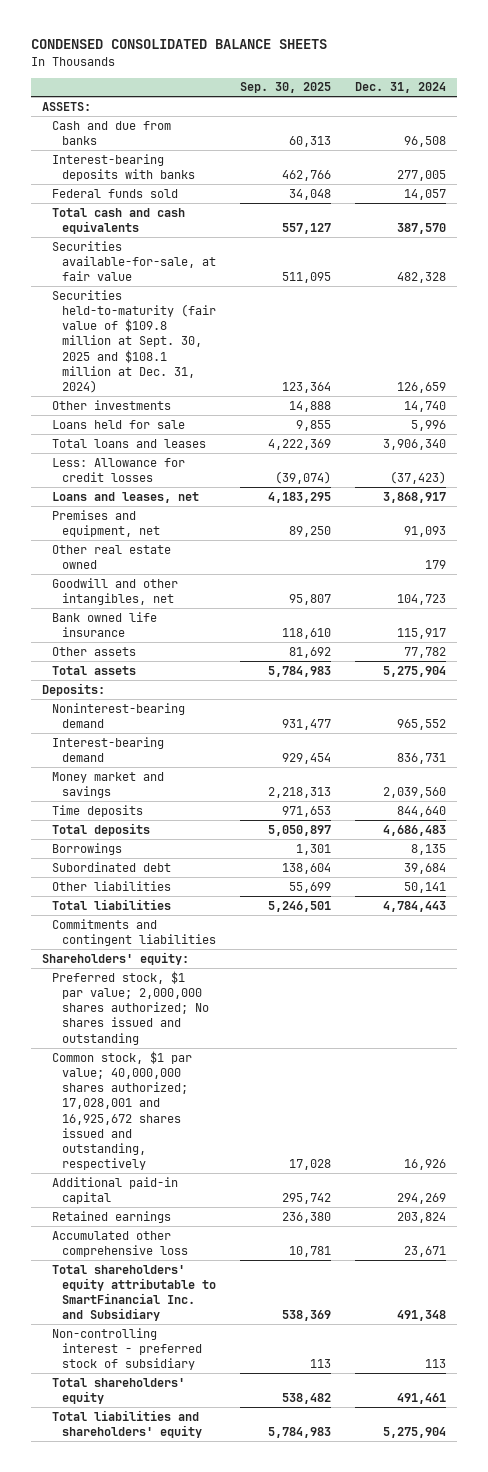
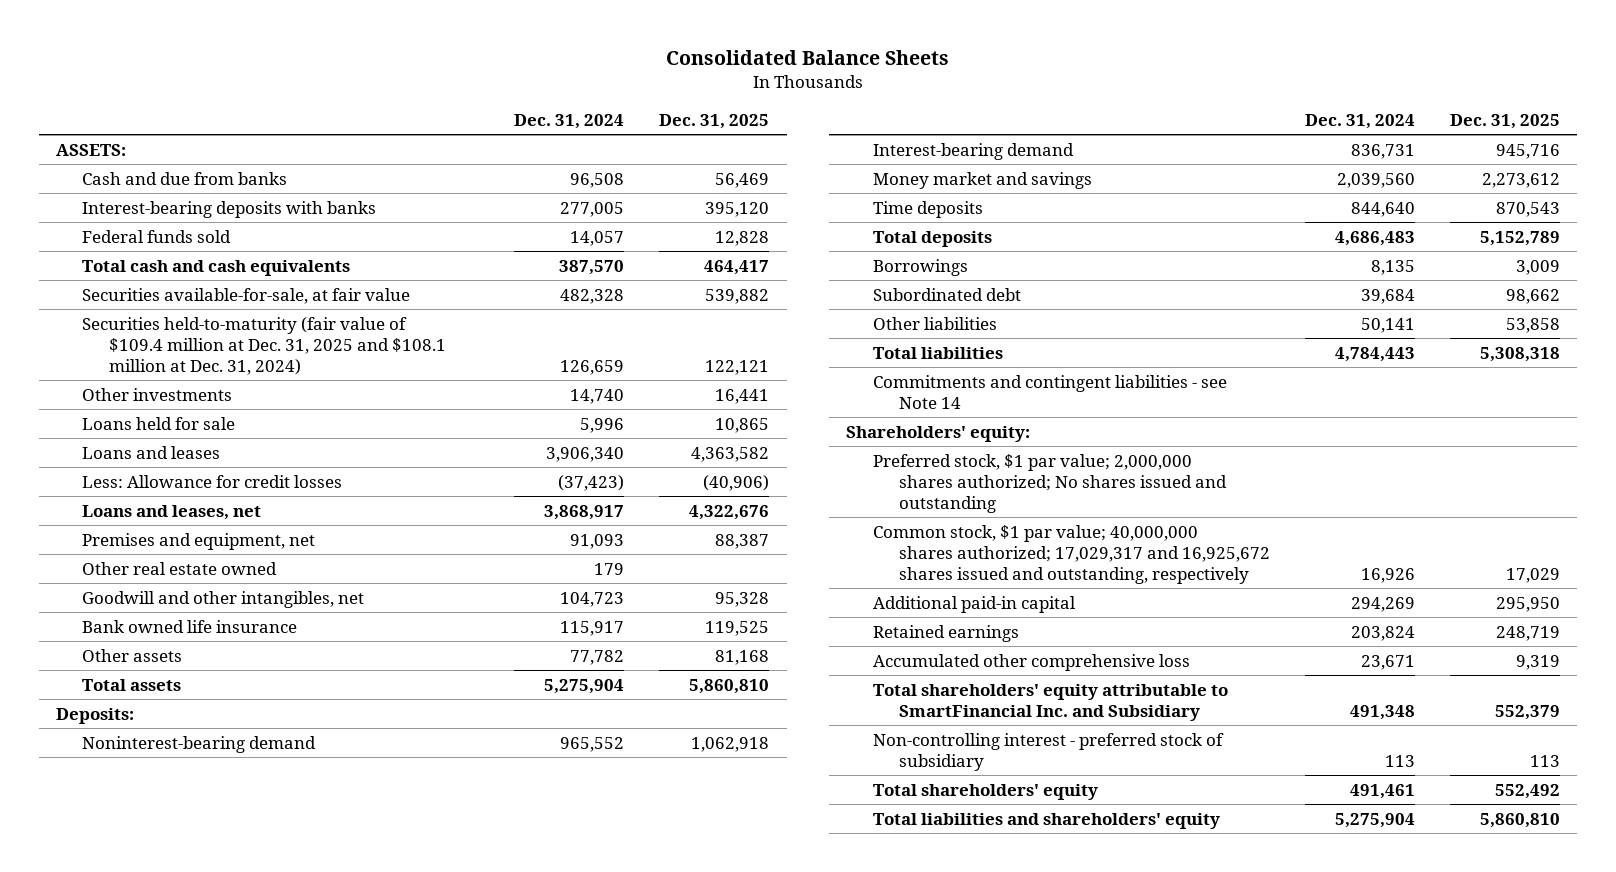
[30,39,327,50] CONDENSED CONSOLIDATED BALANCE SHEETS -> [665,49,949,65] Consolidated Balance Sheets
[239,82,331,94] Sep. 30, 2025 -> none
none -> [659,113,770,129] Dec. 31, 2025
[52,289,217,394] Securities held-to-maturity (fair value of $109.8 million at Sept. 30, 2025 and $108.1 million at Dec. 31, 2024) -> [82,316,446,375] Securities held-to-maturity (fair value of $109.4 million at Dec. 31, 2025 and $108.1 million at Dec. 31, 2024)
[52,438,207,448] Total loans and leases -> [82,445,221,459] Loans and leases
[52,918,217,946] Commitments and contingent liabilities -> [872,374,1227,409] Commitments and contingent liabilities - see Note 14
[52,1050,193,1171] Common stock, $1 par value; 40,000,000 shares authorized; 17,028,001 and 16,925,672 shares issued and outstanding, respectively -> [872,524,1271,584] Common stock, $1 par value; 40,000,000 shares authorized; 17,029,317 and 16,925,672 shares issued and outstanding, respectively

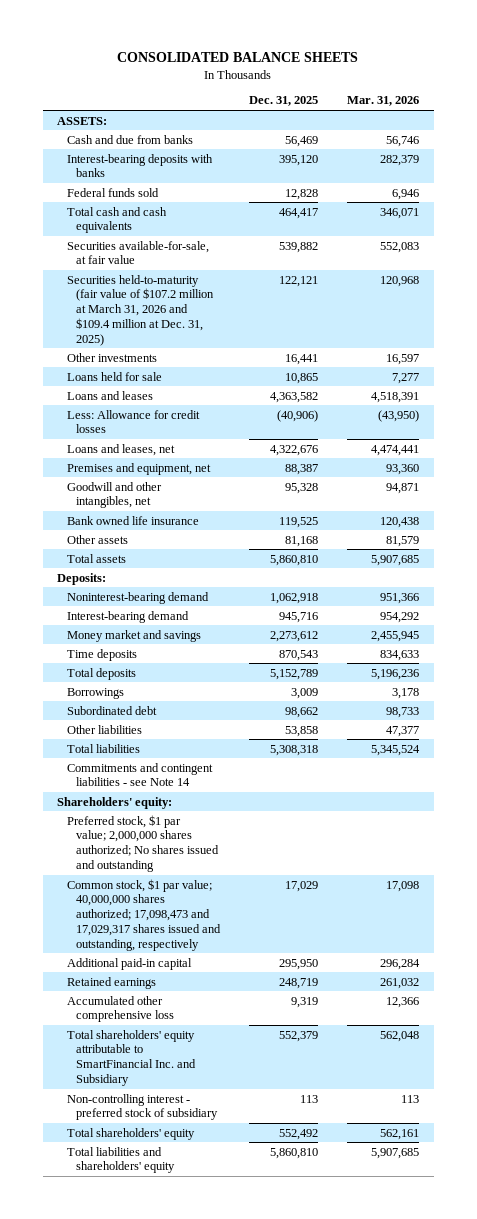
[665,49,949,65] Consolidated Balance Sheets -> [117,51,359,62] CONSOLIDATED BALANCE SHEETS
[514,113,625,129] Dec. 31, 2024 -> none
none -> [347,96,420,107] Mar. 31, 2026
[82,316,446,375] Securities held-to-maturity (fair value of $109.4 million at Dec. 31, 2025 and $108.1 million at Dec. 31, 2024) -> [66,274,215,346] Securities held-to-maturity (fair value of $107.2 million at March 31, 2026 and $109.4 million at Dec. 31, 2025)
[82,561,278,575] Other real estate owned -> none
[872,524,1271,584] Common stock, $1 par value; 40,000,000 shares authorized; 17,029,317 and 16,925,672 shares issued and outstanding, respectively -> [66,878,222,951] Common stock, $1 par value; 40,000,000 shares authorized; 17,098,473 and 17,029,317 shares issued and outstanding, respectively

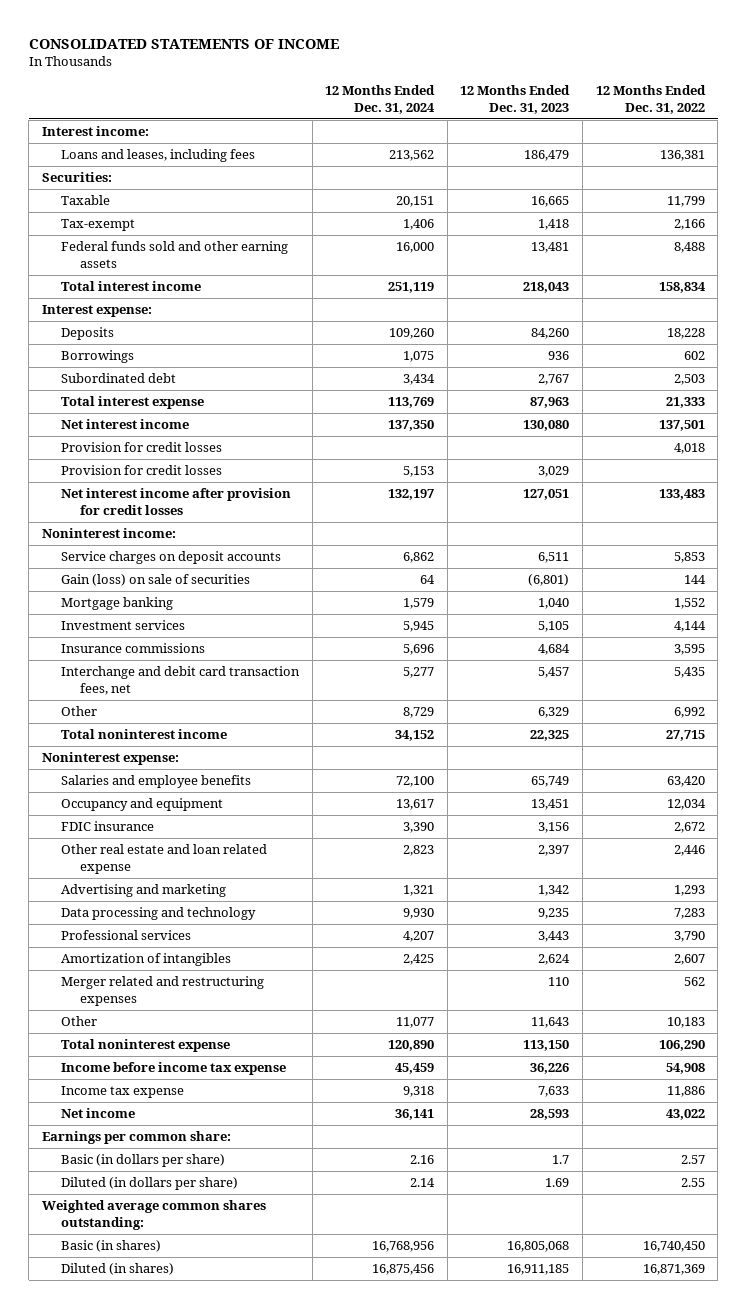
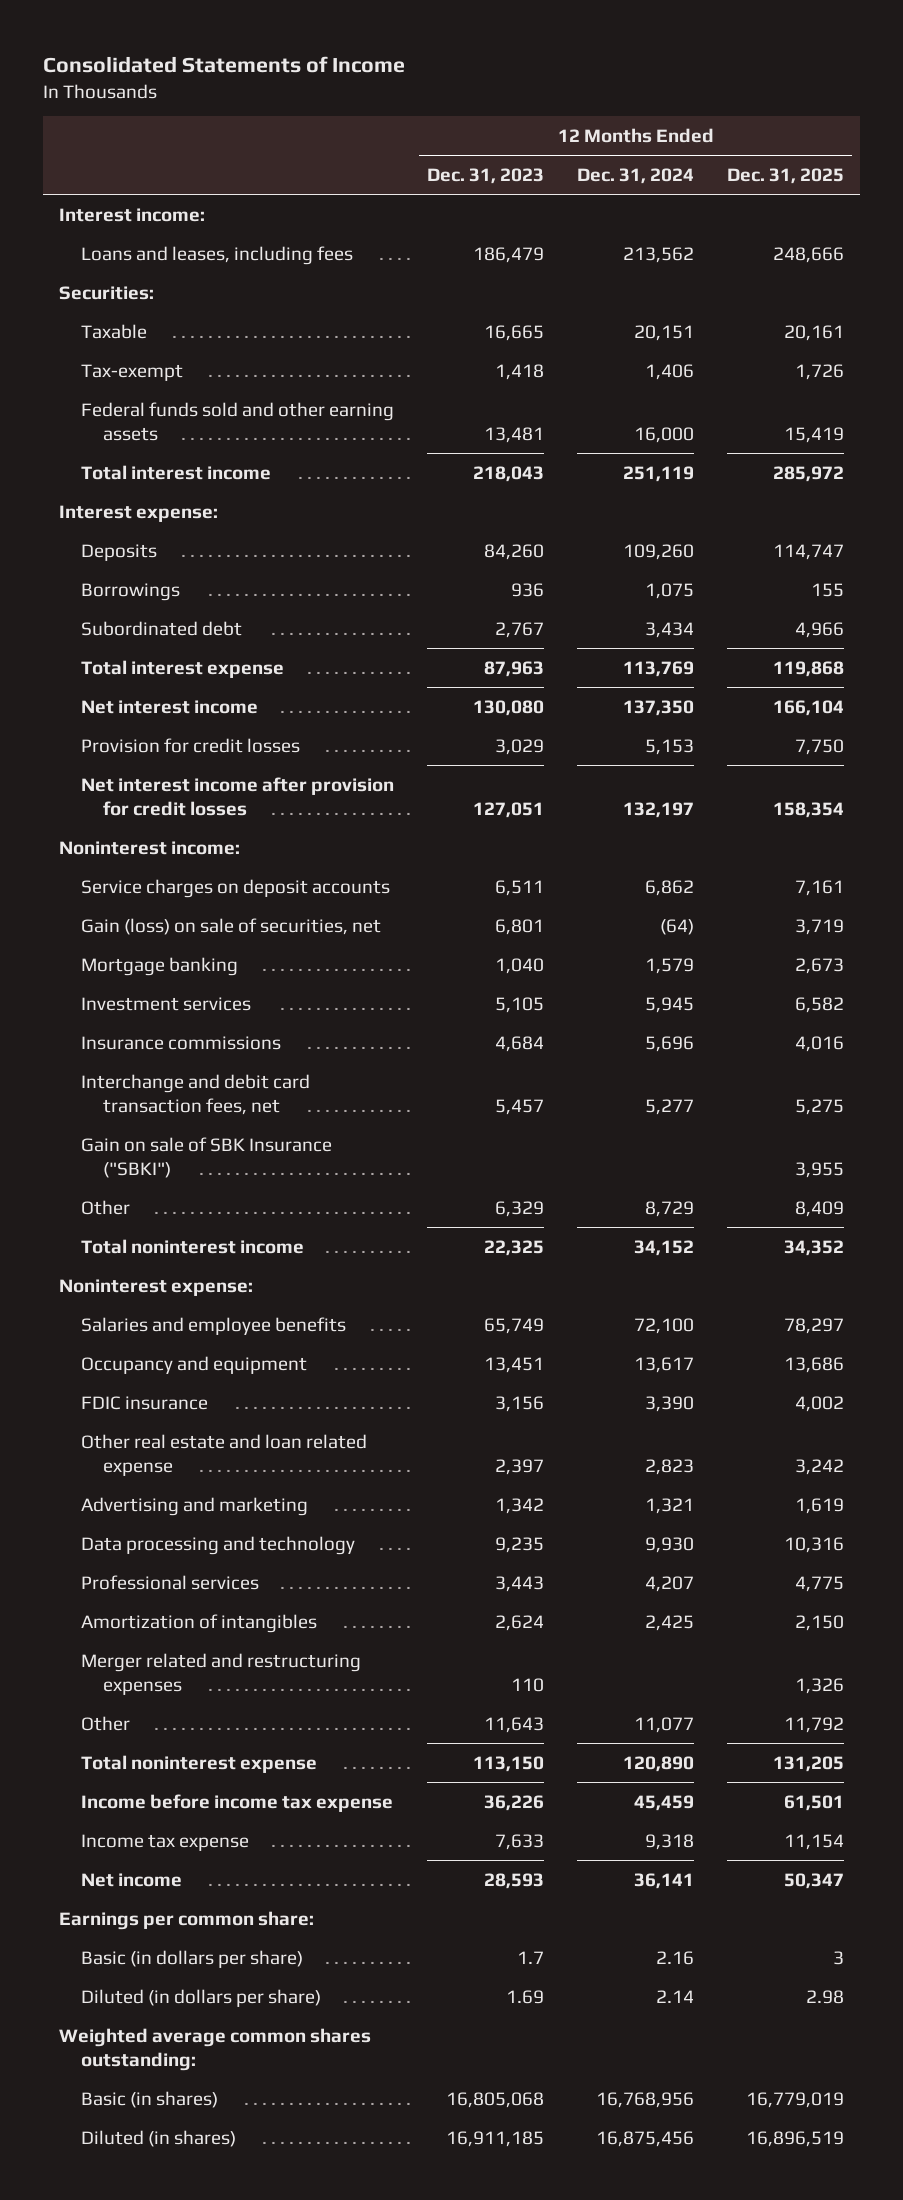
[28,38,339,49] CONSOLIDATED STATEMENTS OF INCOME -> [42,56,405,74] Consolidated Statements of Income
[595,85,706,114] 12 Months Ended Dec. 31, 2022 -> none
none -> [726,167,844,184] Dec. 31, 2025
[61,442,223,453] Provision for credit losses -> none
[61,574,251,587] Gain (loss) on sale of securities -> [81,917,382,935] Gain (loss) on sale of securities, net
[420,575,436,585] 64 -> [660,918,695,935] (64)
[528,574,570,587] (6,801) -> [495,918,545,935] 6,801
none -> [81,1136,333,1179] Gain on sale of SBK Insurance ("SBKI")

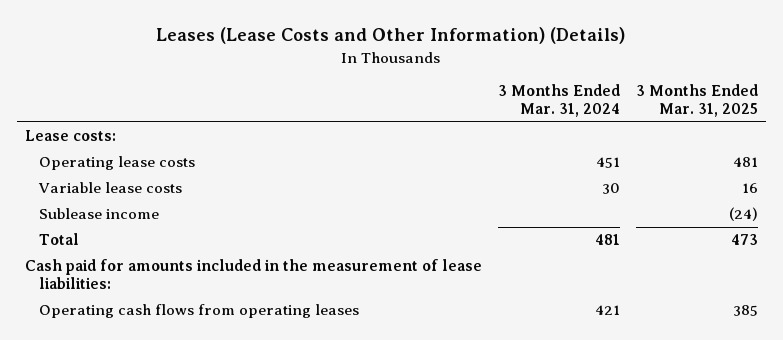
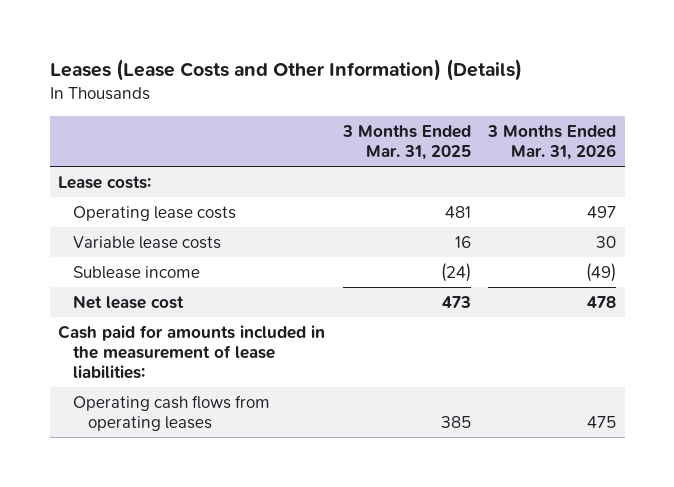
[497,84,620,118] 3 Months Ended Mar. 31, 2024 -> none
none -> [487,124,617,160] 3 Months Ended Mar. 31, 2026
[38,233,79,246] Total -> [73,294,185,309] Net lease cost

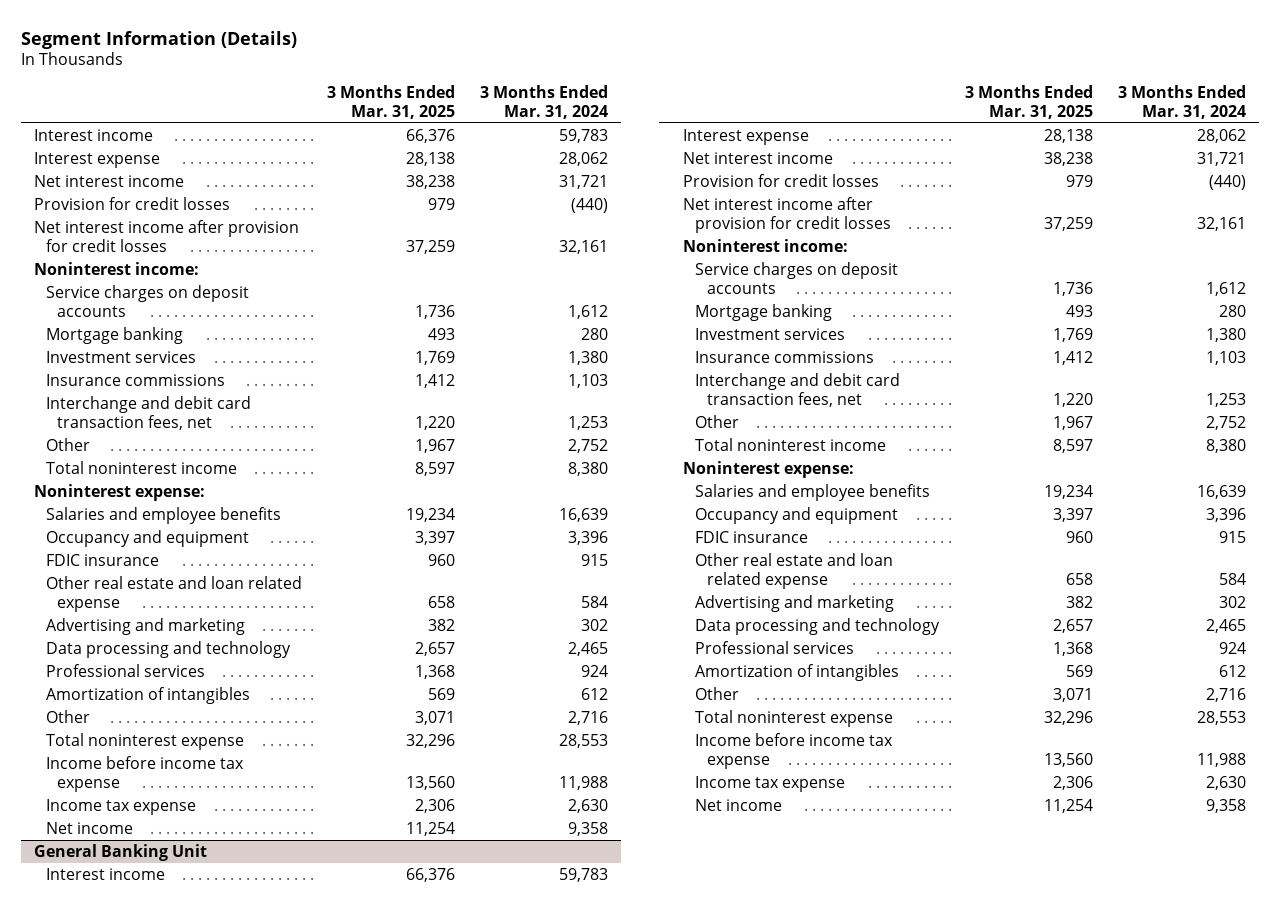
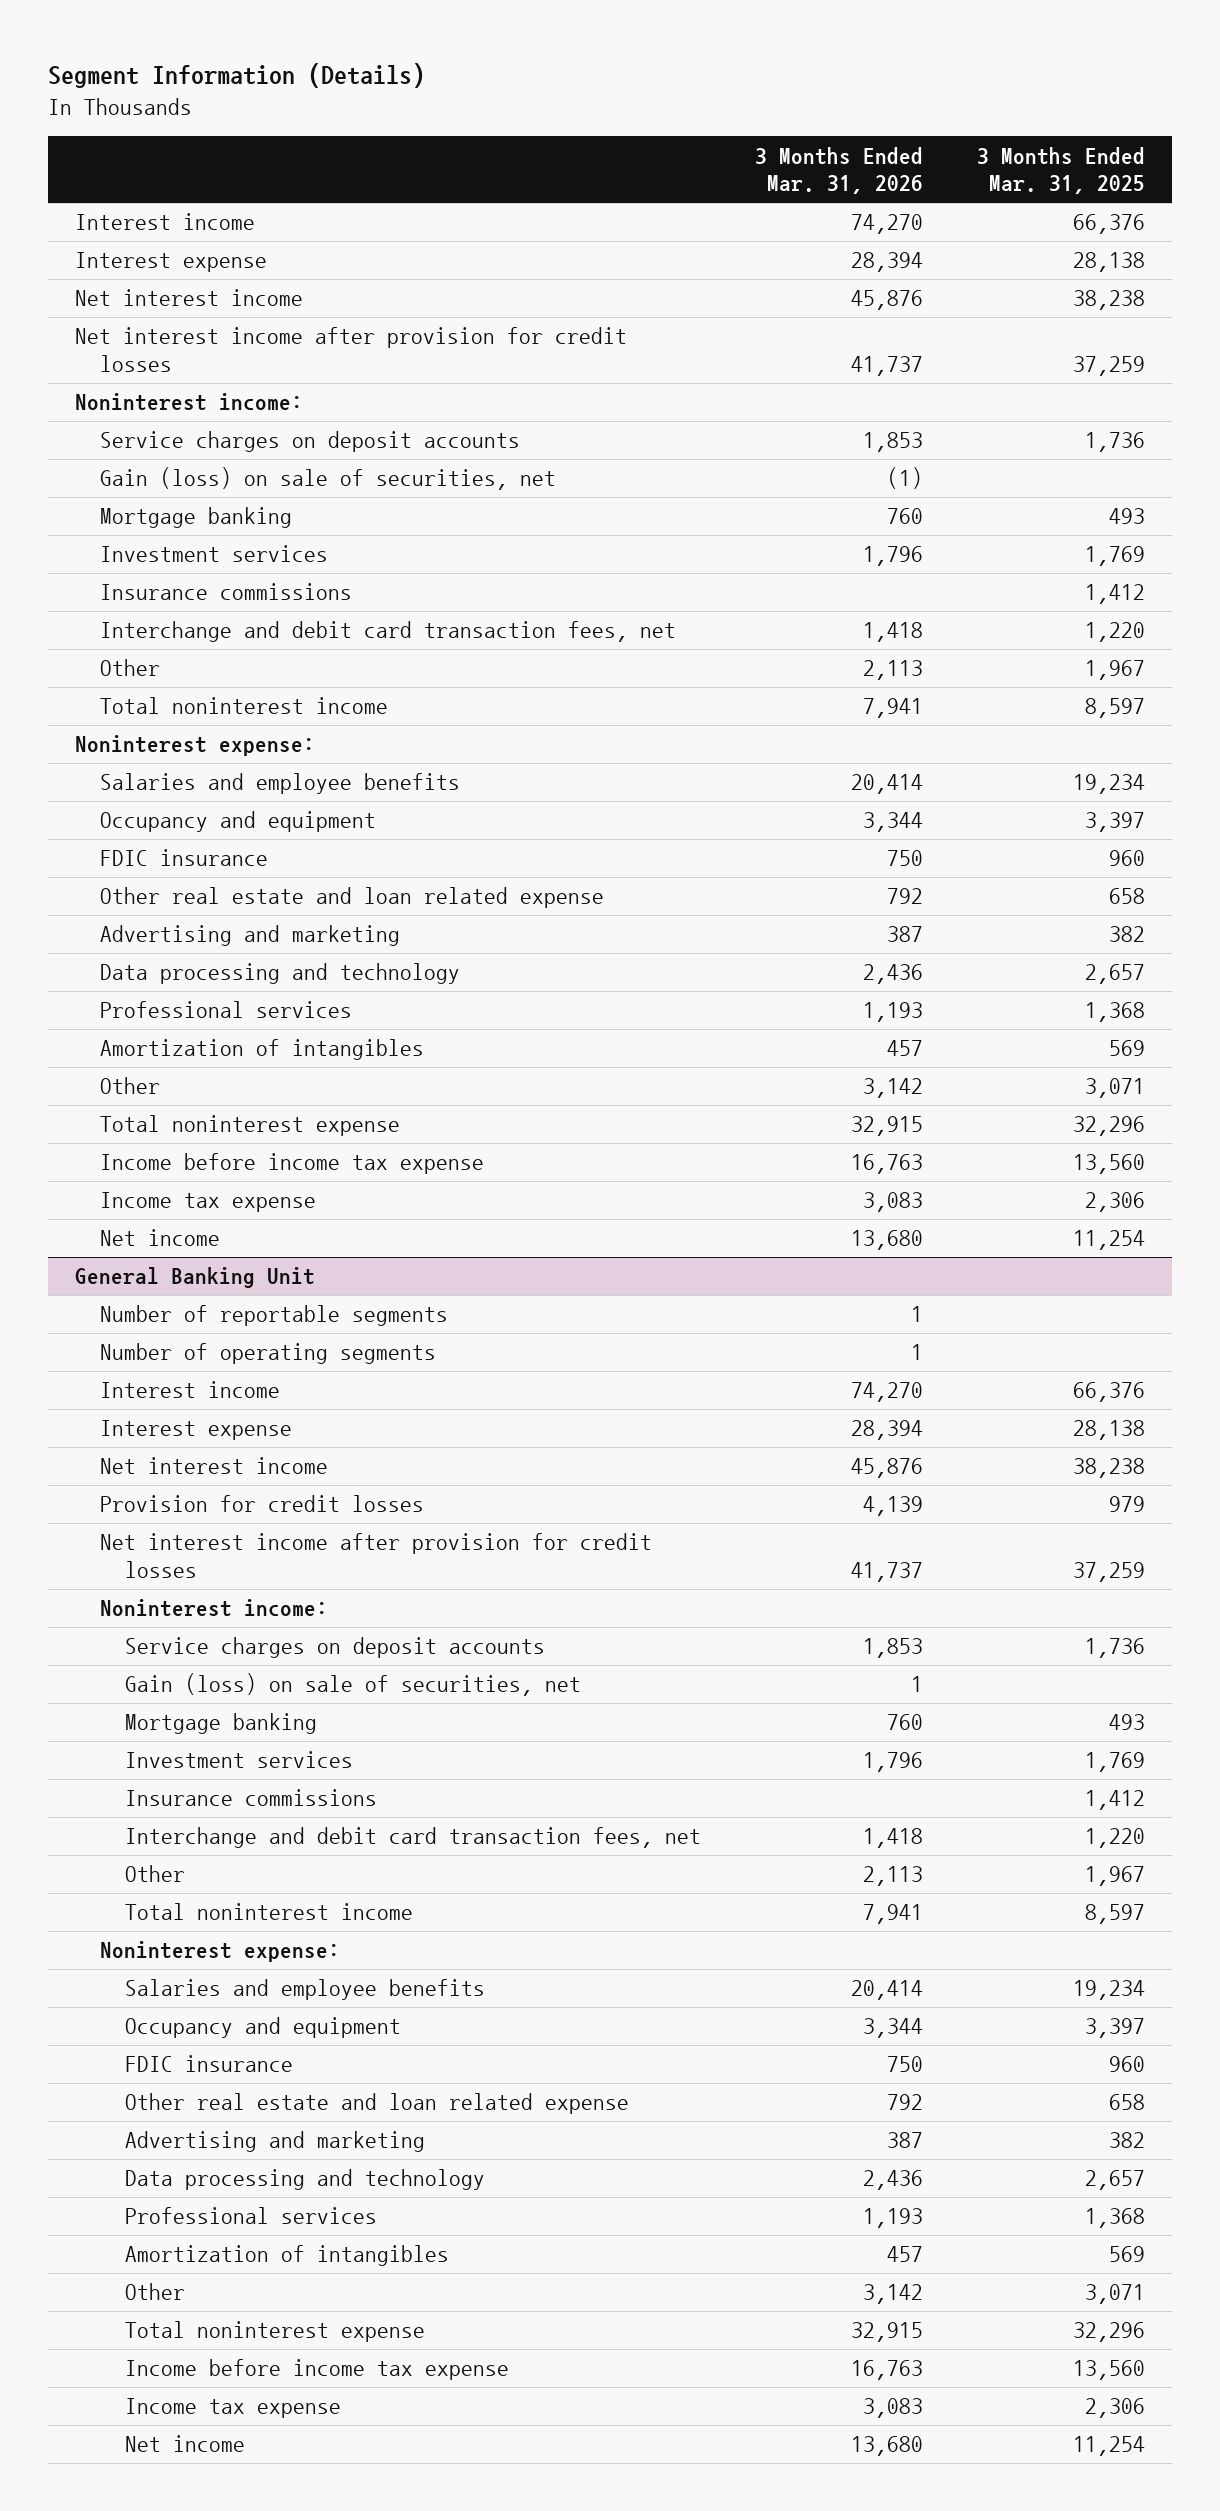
[480,84,609,119] 3 Months Ended Mar. 31, 2024 -> none
none -> [754,146,923,195] 3 Months Ended Mar. 31, 2026
[33,197,230,211] Provision for credit losses -> none
none -> [99,467,556,491] Gain (loss) on sale of securities, net
none -> [99,1305,448,1327] Number of reportable segments
none -> [99,1343,436,1365] Number of operating segments
none -> [124,1673,581,1697] Gain (loss) on sale of securities, net

